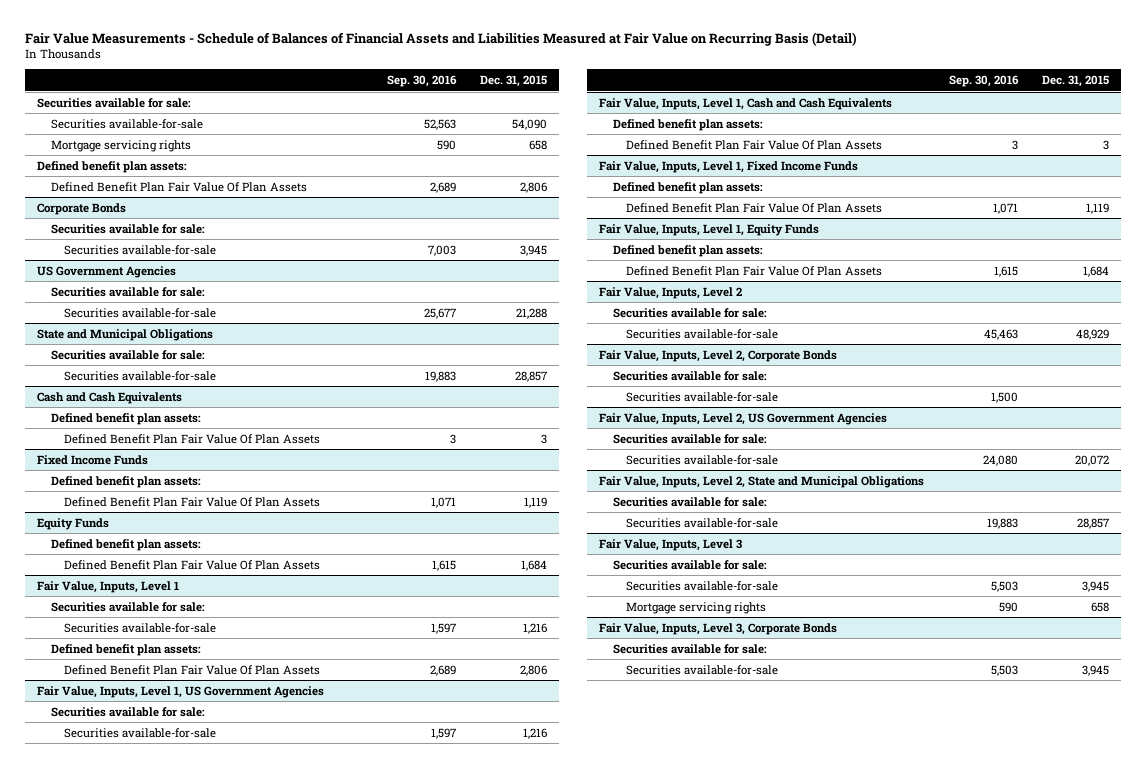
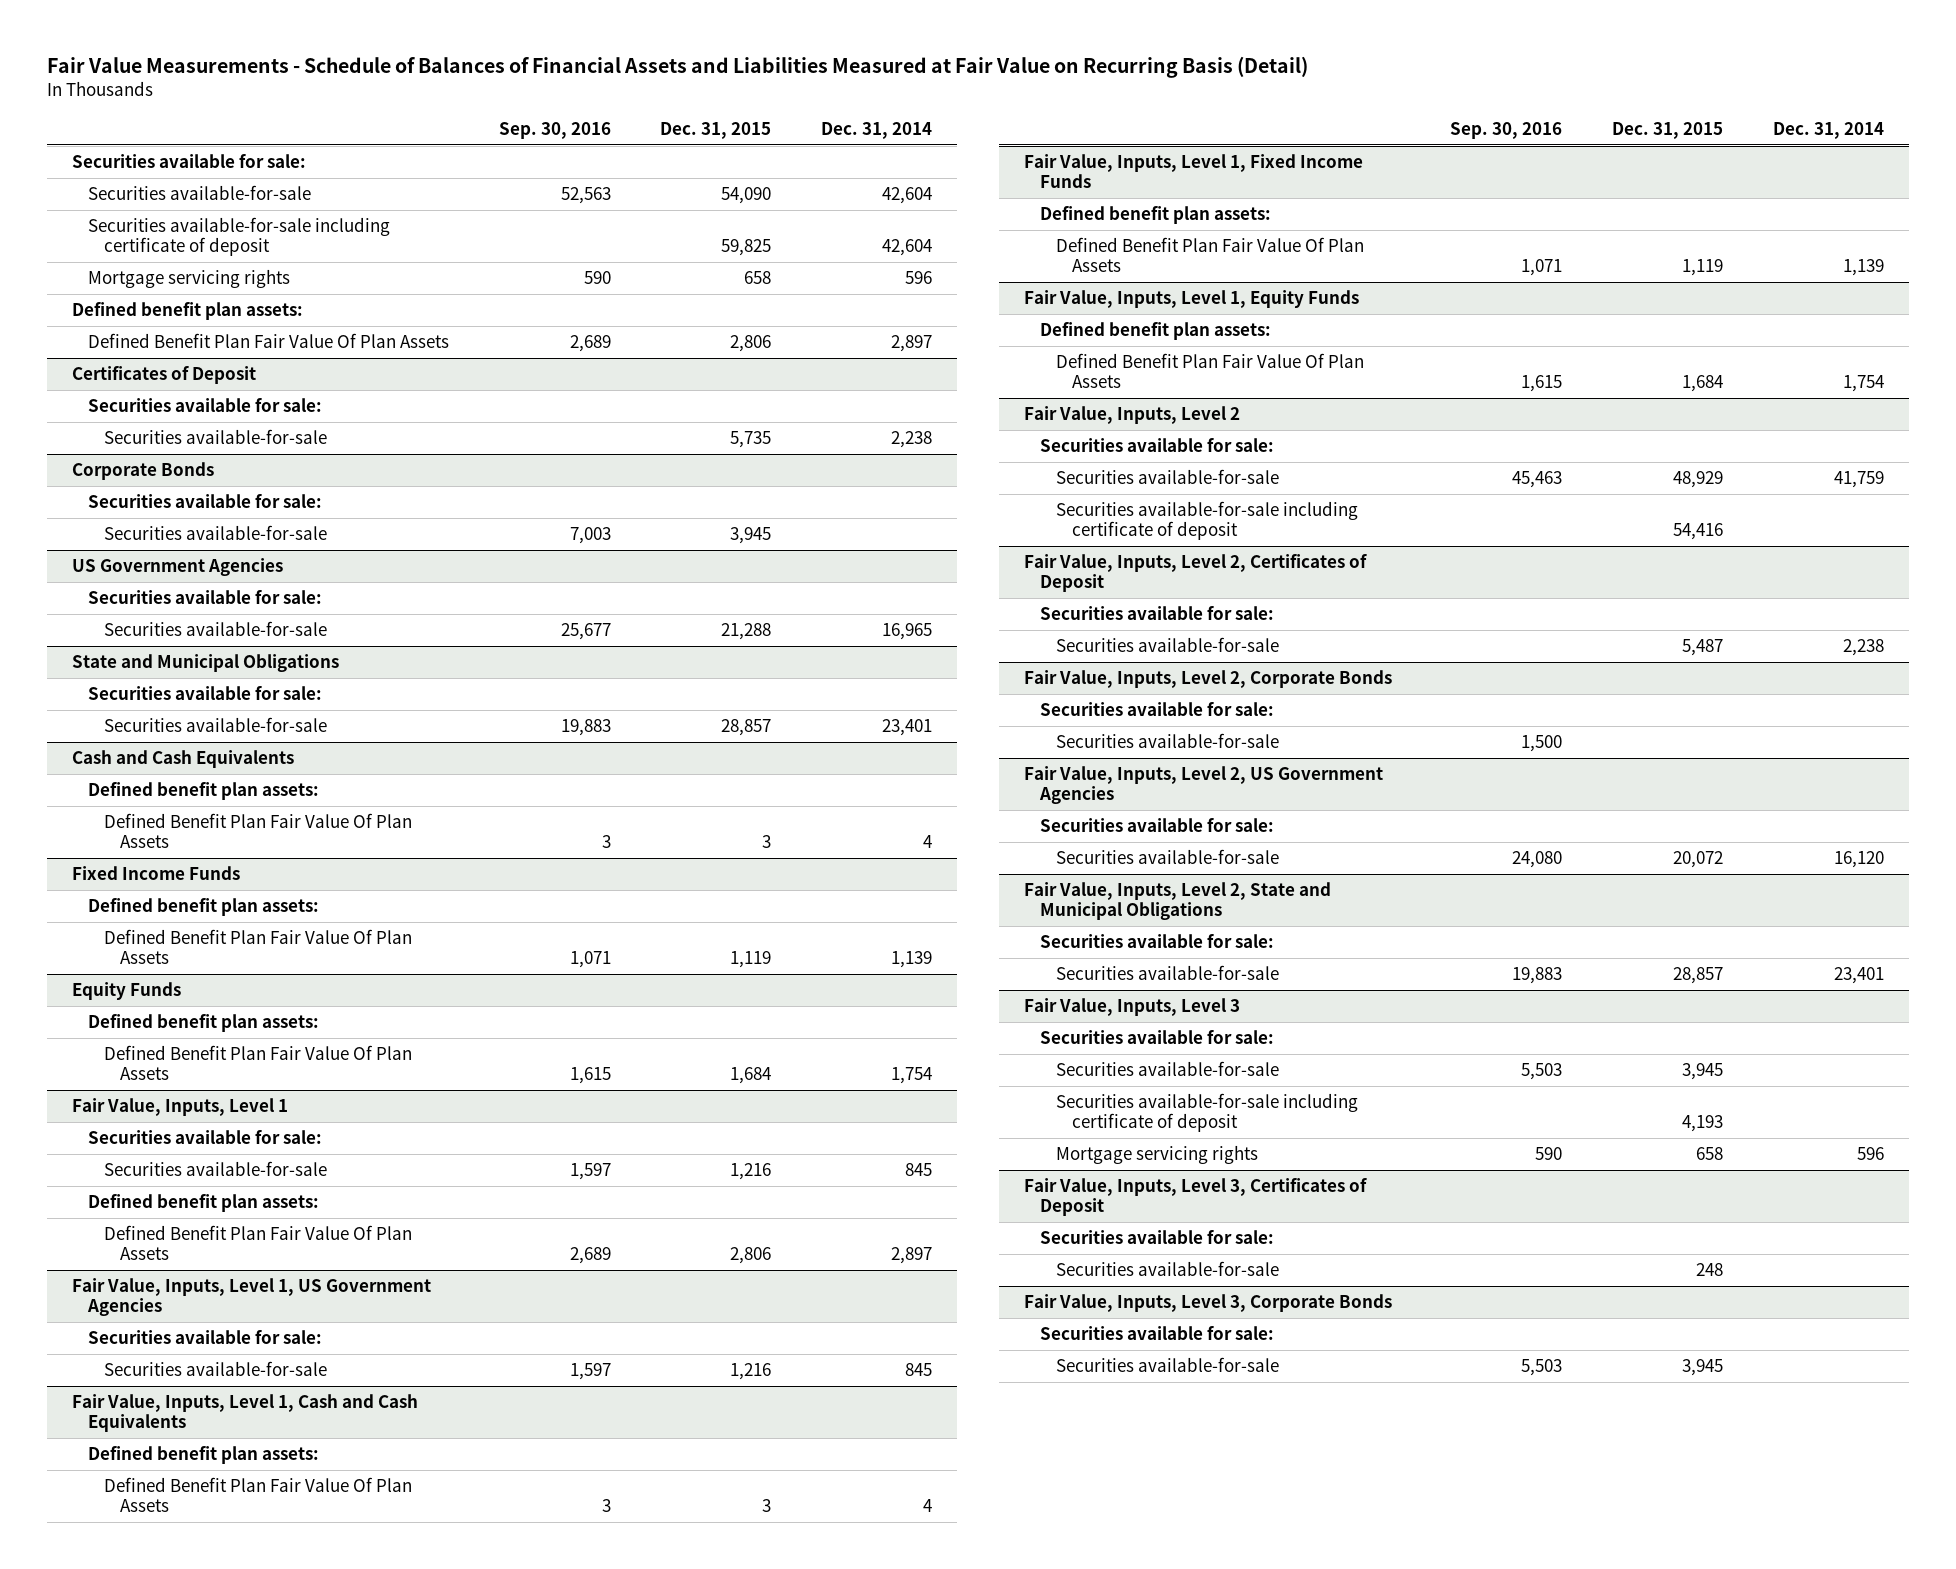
none -> [820,121,932,139] Dec. 31, 2014
none -> [87,217,390,256] Securities available-for-sale including certificate of deposit
none -> [71,366,256,385] Certificates of Deposit
none -> [87,398,322,413] Securities available for sale:
none -> [103,429,327,445] Securities available-for-sale
none -> [1055,501,1358,540] Securities available-for-sale including certificate of deposit
none -> [1023,554,1367,592] Fair Value, Inputs, Level 2, Certificates of Deposit
none -> [1039,606,1274,621] Securities available for sale:
none -> [1055,637,1279,653] Securities available-for-sale
none -> [1055,1093,1358,1132] Securities available-for-sale including certificate of deposit
none -> [1023,1178,1367,1216] Fair Value, Inputs, Level 3, Certificates of Deposit
none -> [1039,1230,1274,1245] Securities available for sale:
none -> [1055,1261,1279,1277] Securities available-for-sale

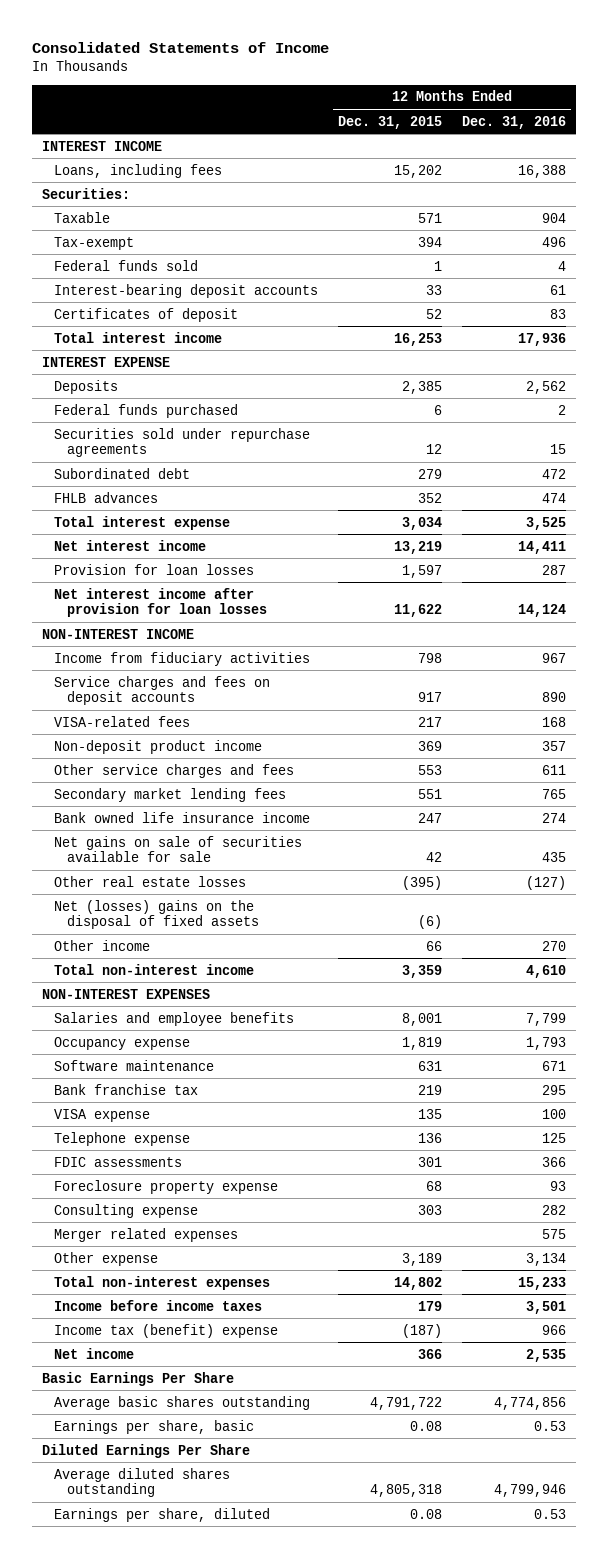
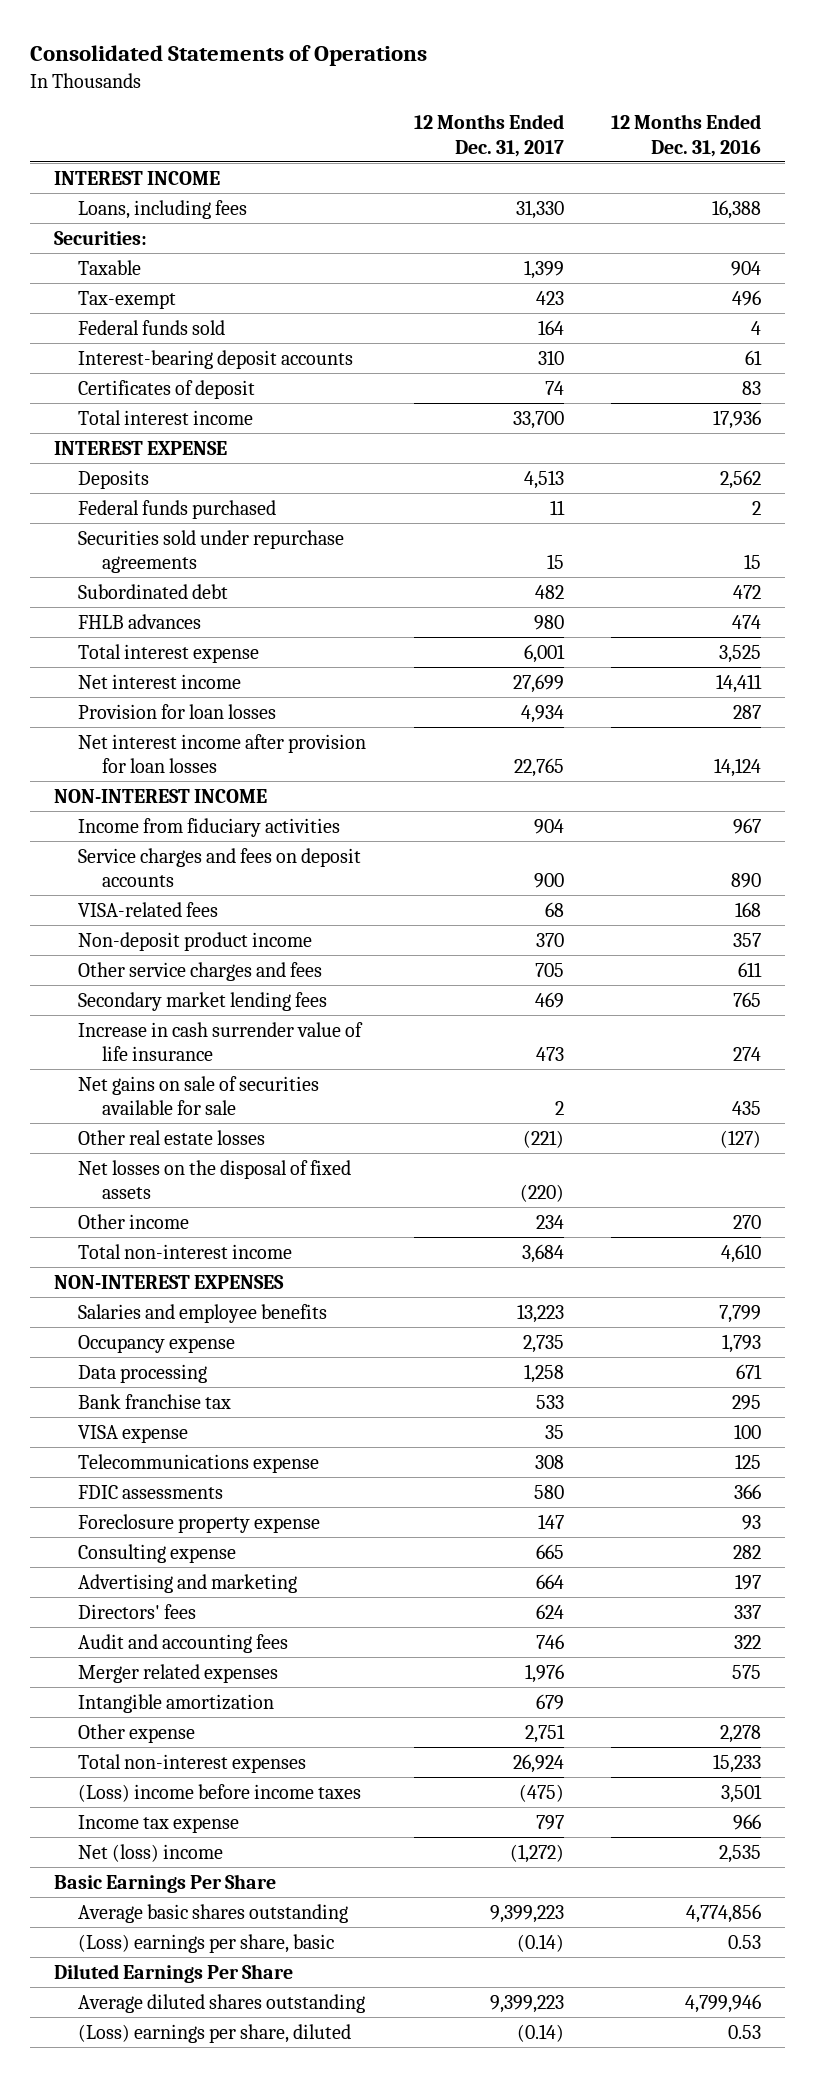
[32,42,330,54] Consolidated Statements of Income -> [30,45,428,67] Consolidated Statements of Operations
[338,115,443,129] Dec. 31, 2015 -> none
none -> [413,114,564,157] 12 Months Ended Dec. 31, 2017
[54,811,311,823] Bank owned life insurance income -> [77,1021,363,1061] Increase in cash surrender value of life insurance
[54,899,259,930] Net (losses) gains on the disposal of fixed assets -> [77,1159,351,1199] Net losses on the disposal of fixed assets
[54,1059,215,1071] Software maintenance -> [77,1363,207,1383] Data processing
[54,1131,191,1146] Telephone expense -> [77,1453,319,1473] Telecommunications expense
none -> [77,1573,297,1593] Advertising and marketing
none -> [77,1603,196,1619] Directors' fees
none -> [77,1633,288,1653] Audit and accounting fees
none -> [77,1693,274,1713] Intangible amortization
[525,1252,566,1266] 3,134 -> [720,1724,762,1743] 2,278
[54,1299,263,1311] Income before income taxes -> [77,1783,361,1802] (Loss) income before income taxes
[54,1323,279,1338] Income tax (benefit) expense -> [77,1814,239,1833] Income tax expense
[54,1347,135,1359] Net income -> [77,1843,223,1862] Net (loss) income
[54,1419,255,1434] Earnings per share, basic -> [77,1933,334,1953] (Loss) earnings per share, basic
[54,1507,271,1522] Earnings per share, diluted -> [77,2023,351,2043] (Loss) earnings per share, diluted

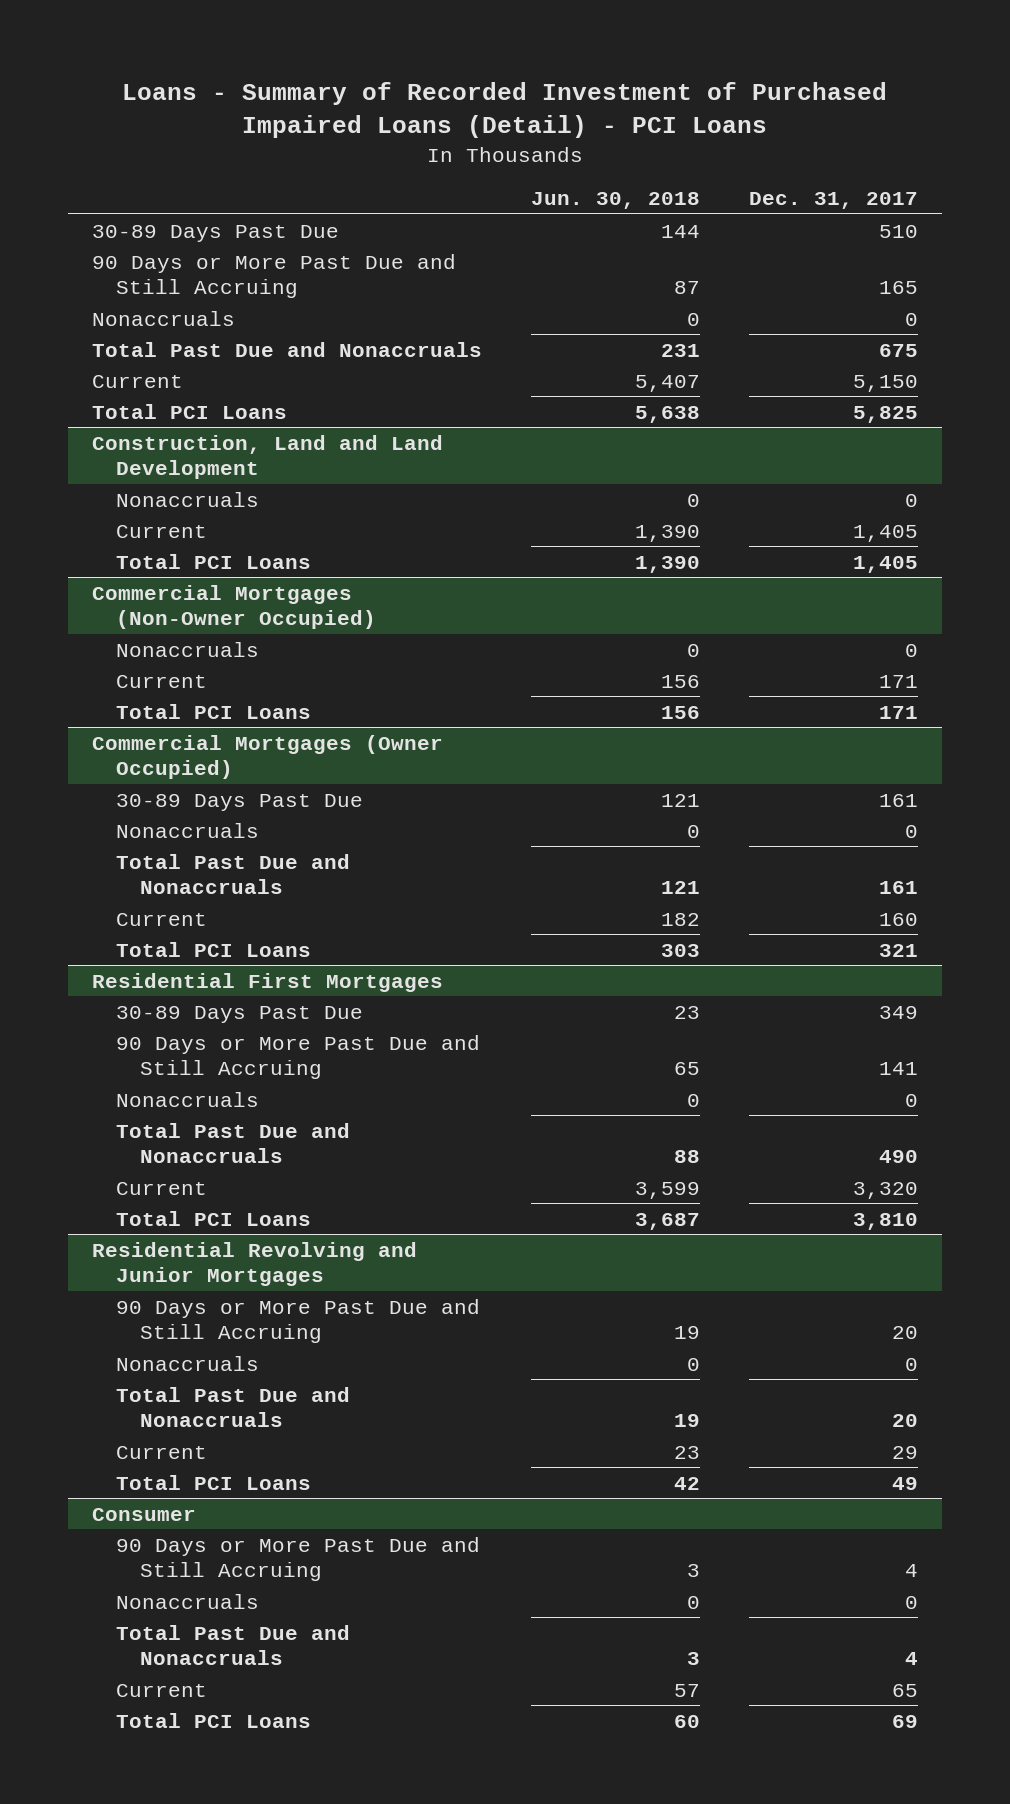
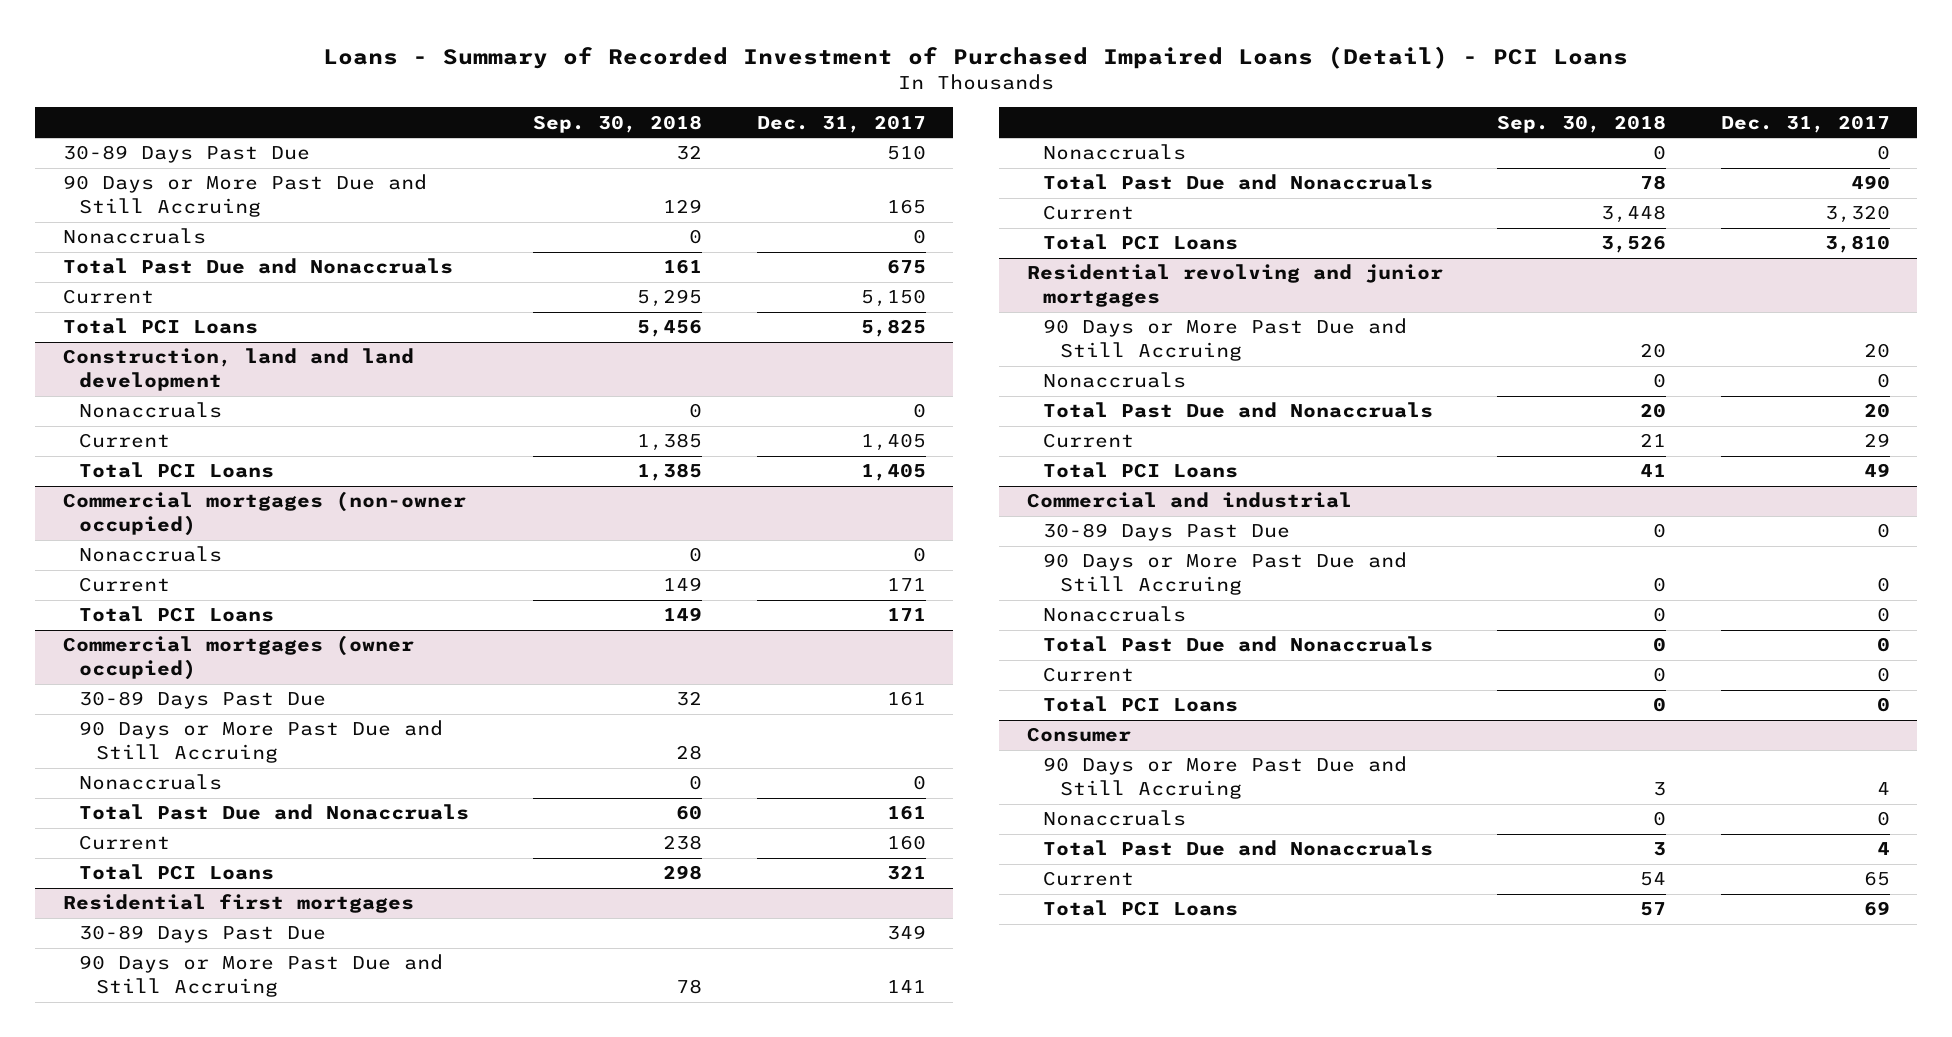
[530,192,700,210] Jun. 30, 2018 -> none
none -> [533,114,703,133] Sep. 30, 2018
[92,434,444,479] Construction, Land and Land Development -> [62,348,414,392] Construction, land and land development
[92,584,377,629] Commercial Mortgages (Non-Owner Occupied) -> [62,491,466,537] Commercial mortgages (non-owner occupied)
[92,734,444,779] Commercial Mortgages (Owner Occupied) -> [62,635,414,681] Commercial mortgages (owner occupied)
none -> [79,720,444,764] 90 Days or More Past Due and Still Accruing
[92,972,444,992] Residential First Mortgages -> [62,894,414,914] Residential first mortgages
[92,1241,418,1286] Residential Revolving and Junior Mortgages -> [1026,264,1443,308] Residential revolving and junior mortgages
none -> [1026,492,1352,509] Commercial and industrial
none -> [1043,523,1291,542] 30-89 Days Past Due
none -> [1043,552,1408,596] 90 Days or More Past Due and Still Accruing
none -> [1043,606,1187,623] Nonaccruals
none -> [1043,636,1434,653] Total Past Due and Nonaccruals
none -> [1043,667,1135,683] Current
none -> [1043,696,1239,713] Total PCI Loans

